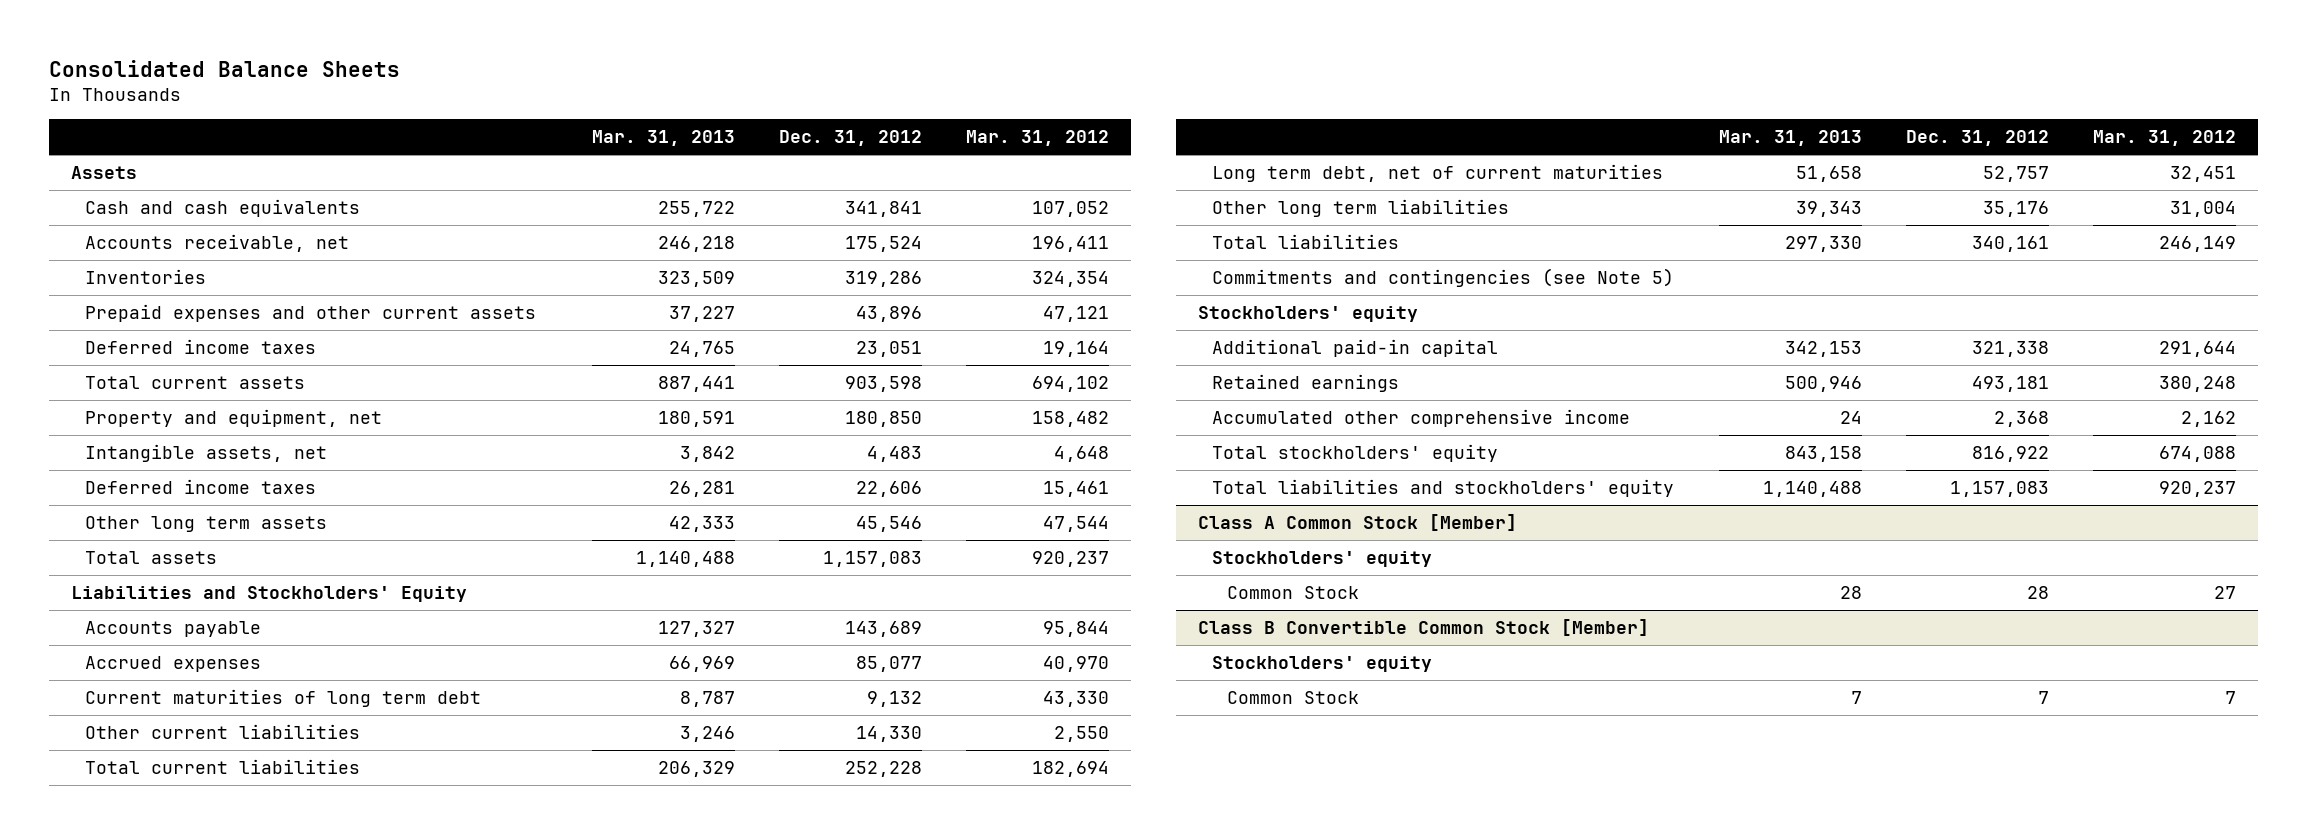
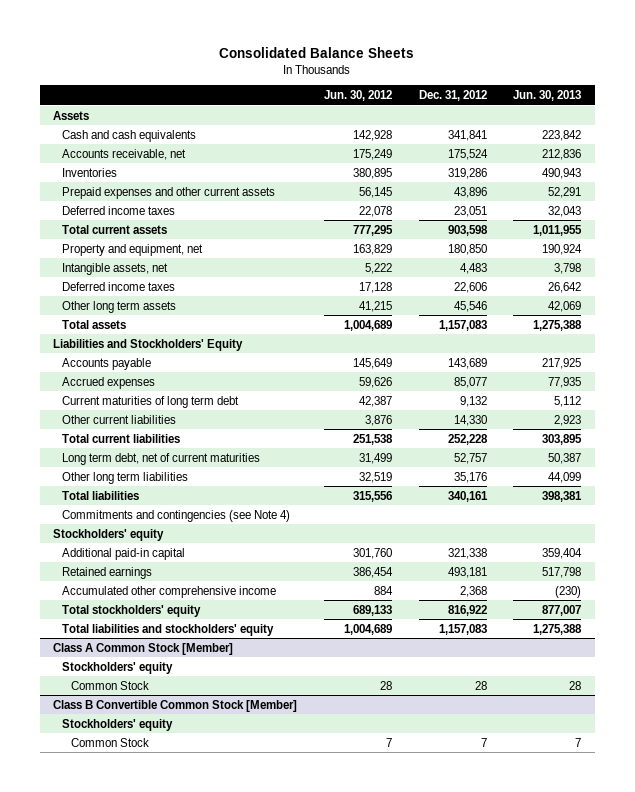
[591,130,735,147] Mar. 31, 2013 -> none
[965,130,1109,147] Mar. 31, 2012 -> none
none -> [324,90,393,102] Jun. 30, 2012
none -> [513,90,582,102] Jun. 30, 2013
[1212,268,1675,288] Commitments and contingencies (see Note 5) -> [62,509,291,522] Commitments and contingencies (see Note 4)

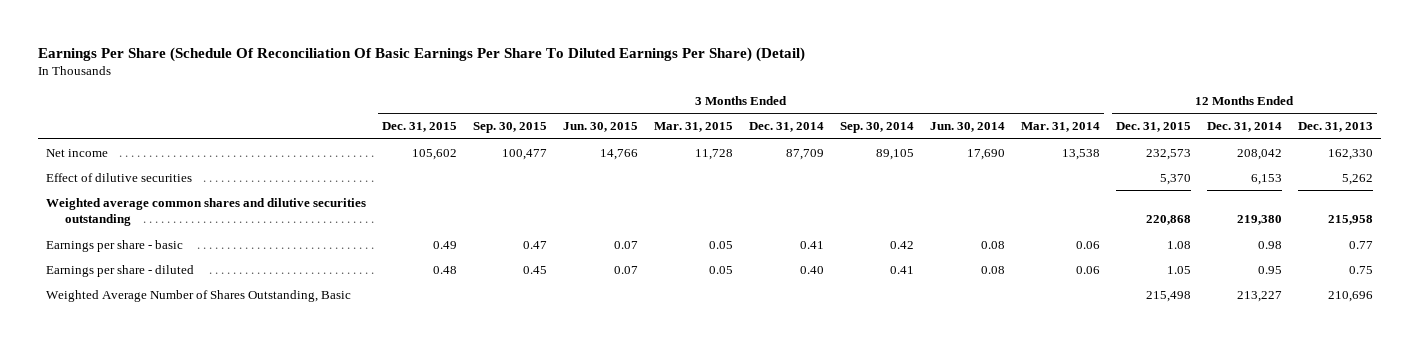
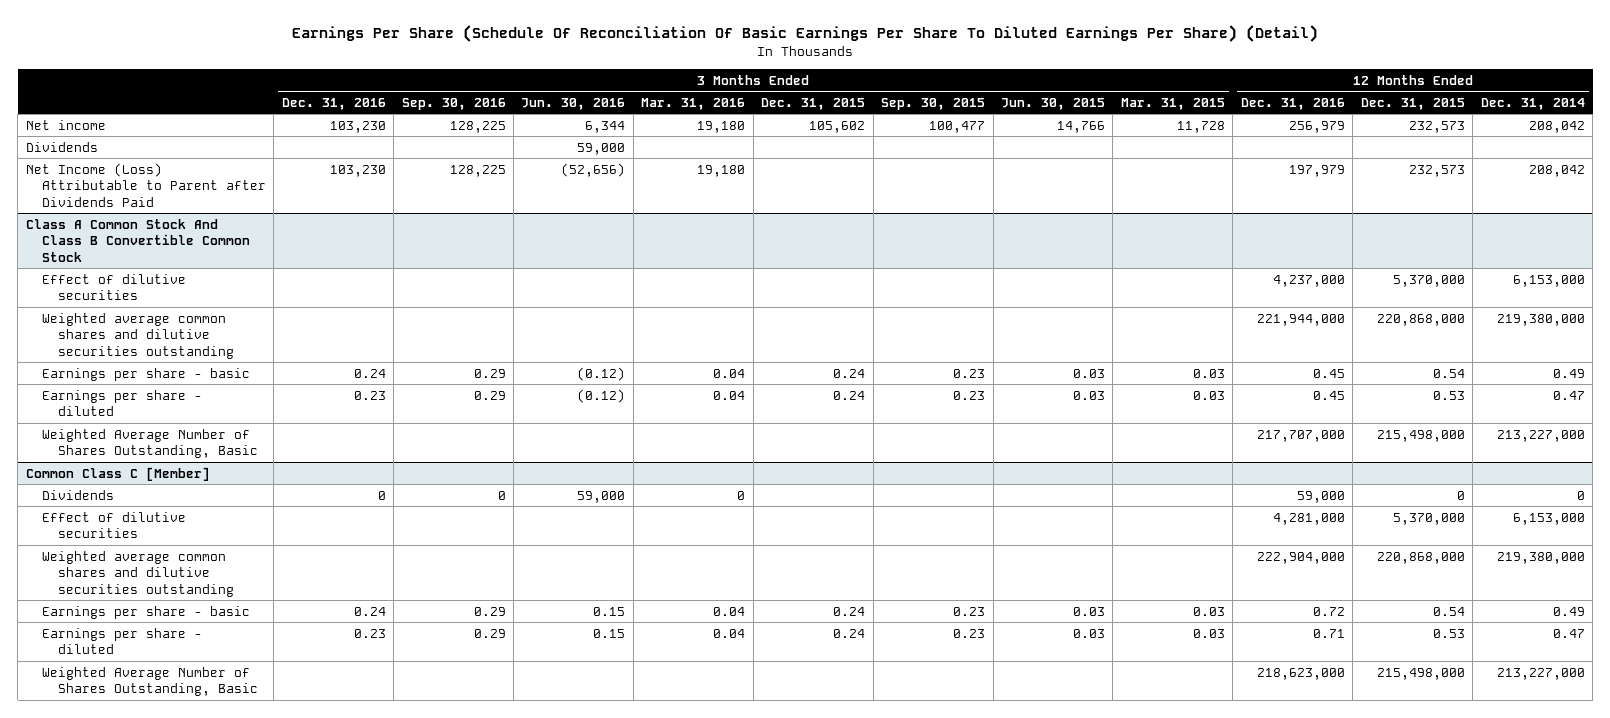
[748,122,824,133] Dec. 31, 2014 -> none
[839,122,914,134] Sep. 30, 2014 -> none
[929,122,1005,133] Jun. 30, 2014 -> none
[1020,122,1100,133] Mar. 31, 2014 -> none
[1297,122,1373,133] Dec. 31, 2013 -> none
none -> [281,97,386,110] Dec. 31, 2016
none -> [401,97,506,110] Sep. 30, 2016
none -> [521,97,626,110] Jun. 30, 2016
none -> [641,97,746,110] Mar. 31, 2016
none -> [1240,97,1345,110] Dec. 31, 2016
none -> [25,141,98,152] Dividends
none -> [25,162,266,207] Net Income (Loss) Attributable to Parent after Dividends Paid
none -> [25,218,250,262] Class A Common Stock And Class B Convertible Common Stock
[1159,173,1191,185] 5,370 -> [1392,274,1465,287] 5,370,000
[1250,173,1282,185] 6,153 -> [1512,274,1585,287] 6,153,000
[1145,215,1191,226] 220,868 -> [1376,313,1465,326] 220,868,000
[1236,215,1282,226] 219,380 -> [1496,313,1585,326] 219,380,000
[432,240,457,249] 0.49 -> [833,368,866,378] 0.24
[522,240,547,249] 0.47 -> [953,368,986,378] 0.23
[613,240,638,249] 0.07 -> [1073,368,1106,378] 0.03
[708,240,733,249] 0.05 -> [1192,368,1225,378] 0.03
[1166,240,1191,249] 1.08 -> [1432,368,1465,378] 0.54
[1257,240,1282,249] 0.98 -> [1552,368,1585,378] 0.49
[432,265,457,274] 0.48 -> [833,390,866,400] 0.24
[522,265,547,274] 0.45 -> [953,390,986,400] 0.23
[613,265,638,274] 0.07 -> [1073,390,1106,400] 0.03
[708,265,733,274] 0.05 -> [1192,390,1225,400] 0.03
[1166,265,1191,274] 1.05 -> [1432,390,1465,400] 0.53
[1257,265,1282,274] 0.95 -> [1552,390,1585,400] 0.47
[1145,290,1191,302] 215,498 -> [1376,429,1465,442] 215,498,000
[1236,290,1282,302] 213,227 -> [1496,429,1585,442] 213,227,000
none -> [25,466,210,481] Common Class C [Member]
none -> [41,489,114,500] Dividends
none -> [41,511,186,539] Effect of dilutive securities
none -> [41,550,234,597] Weighted average common shares and dilutive securities outstanding
none -> [41,605,250,619] Earnings per share - basic
none -> [41,627,202,655] Earnings per share - diluted
none -> [41,666,258,697] Weighted Average Number of Shares Outstanding, Basic

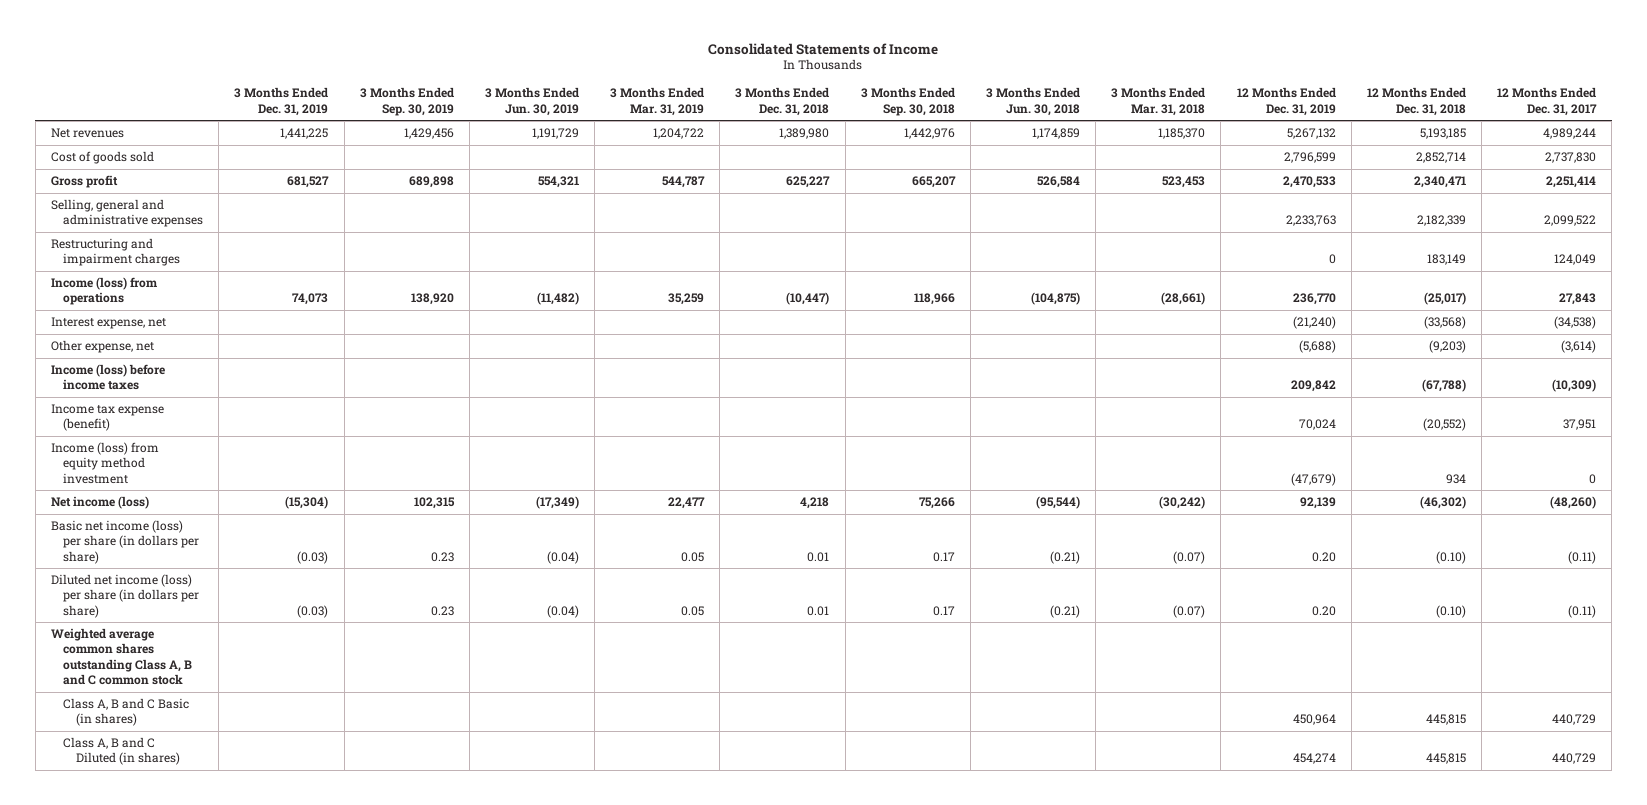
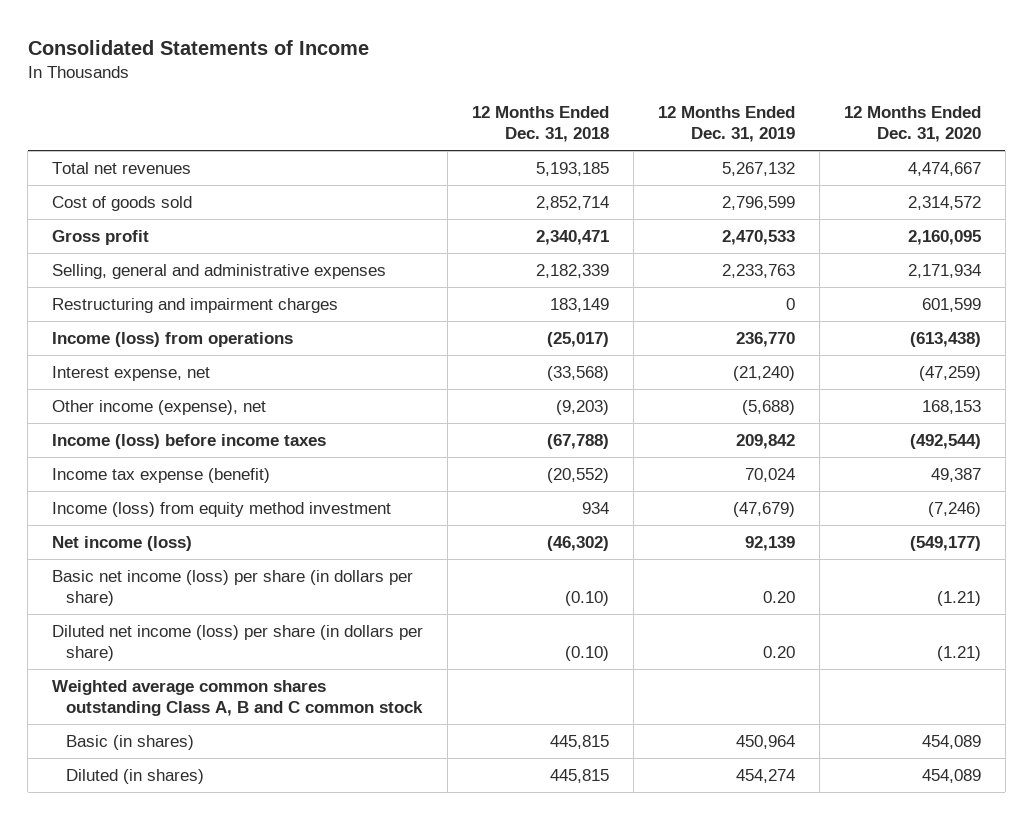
[234,87,329,116] 3 Months Ended Dec. 31, 2019 -> none
[359,87,454,116] 3 Months Ended Sep. 30, 2019 -> none
[484,87,579,116] 3 Months Ended Jun. 30, 2019 -> none
[610,87,705,116] 3 Months Ended Mar. 31, 2019 -> none
[735,87,830,116] 3 Months Ended Dec. 31, 2018 -> none
[860,87,955,116] 3 Months Ended Sep. 30, 2018 -> none
[985,87,1080,116] 3 Months Ended Jun. 30, 2018 -> none
[1111,87,1206,116] 3 Months Ended Mar. 31, 2018 -> none
[1497,87,1598,116] 12 Months Ended Dec. 31, 2017 -> none
none -> [843,105,981,143] 12 Months Ended Dec. 31, 2020
[50,128,124,139] Net revenues -> [52,161,192,174] Total net revenues
[50,340,154,354] Other expense, net -> [52,399,267,415] Other income (expense), net
[63,698,190,727] Class A, B and C Basic (in shares) -> [65,734,194,750] Basic (in shares)
[63,737,180,766] Class A, B and C Diluted (in shares) -> [65,768,204,784] Diluted (in shares)

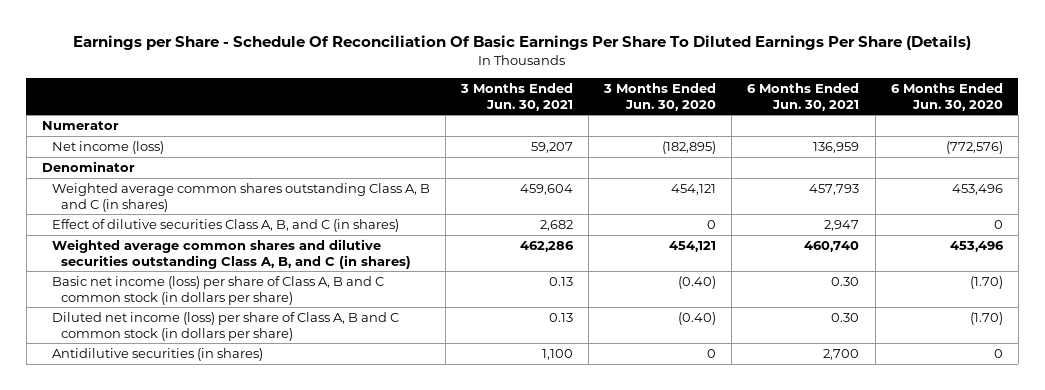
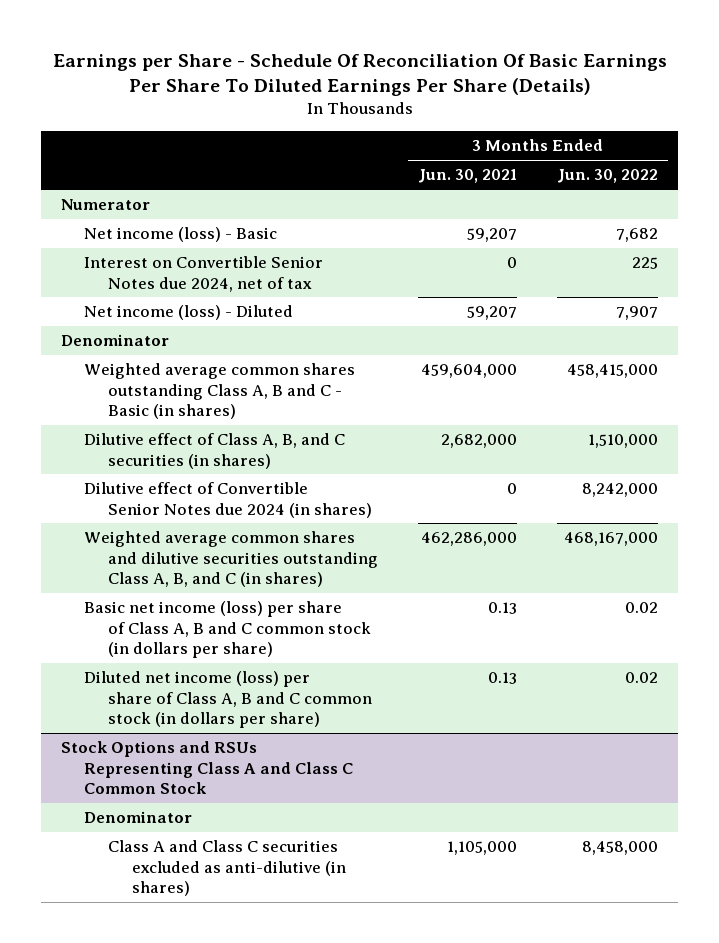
[603,82,717,111] 3 Months Ended Jun. 30, 2020 -> none
[747,82,860,111] 6 Months Ended Jun. 30, 2021 -> none
[890,82,1003,111] 6 Months Ended Jun. 30, 2020 -> none
none -> [557,169,659,184] Jun. 30, 2022
[51,140,164,154] Net income (loss) -> [84,227,278,243] Net income (loss) - Basic
none -> [84,256,324,292] Interest on Convertible Senior Notes due 2024, net of tax
none -> [84,305,294,321] Net income (loss) - Diluted
[51,182,430,212] Weighted average common shares outstanding Class A, B and C (in shares) -> [84,363,356,419] Weighted average common shares outstanding Class A, B and C - Basic (in shares)
[519,183,573,195] 459,604 -> [421,364,518,379] 459,604,000
[51,218,399,232] Effect of dilutive securities Class A, B, and C (in shares) -> [84,433,346,469] Dilutive effect of Class A, B, and C securities (in shares)
[539,219,573,231] 2,682 -> [441,434,518,449] 2,682,000
none -> [84,482,373,518] Dilutive effect of Convertible Senior Notes due 2024 (in shares)
[519,240,574,252] 462,286 -> [421,532,518,547] 462,286,000
none -> [60,741,354,794] Stock Options and RSUs Representing Class A and Class C Common Stock
none -> [84,811,193,824] Denominator
[51,347,263,361] Antidilutive securities (in shares) -> [108,840,346,896] Class A and Class C securities excluded as anti-dilutive (in shares)
[541,348,573,360] 1,100 -> [447,841,518,856] 1,105,000

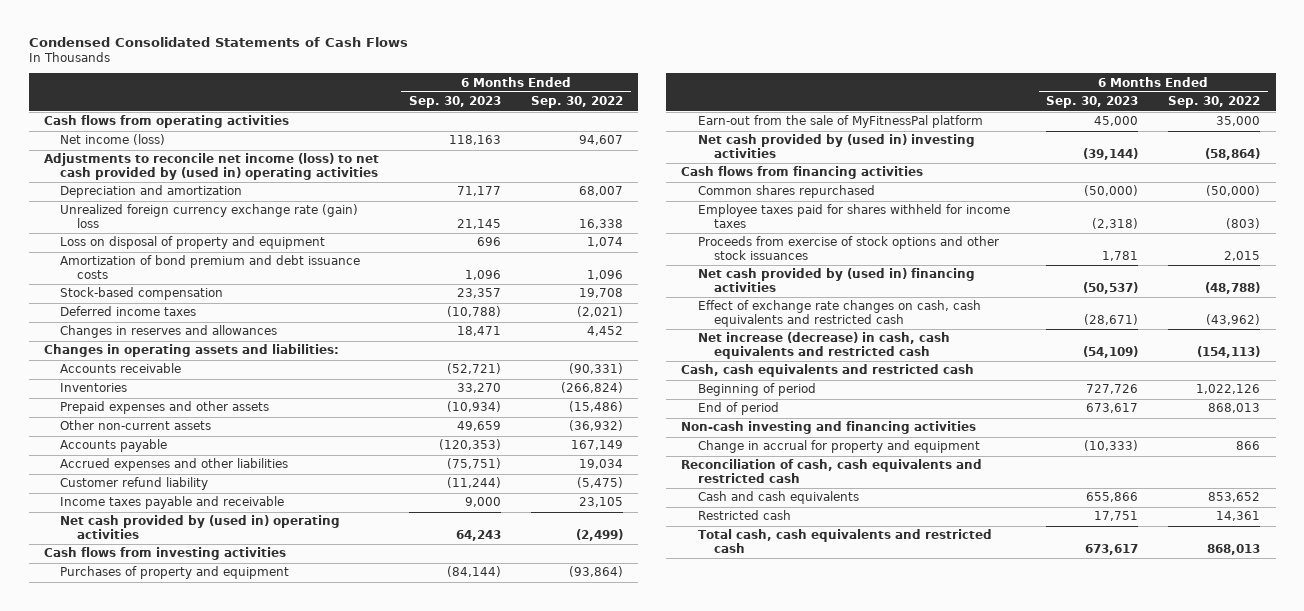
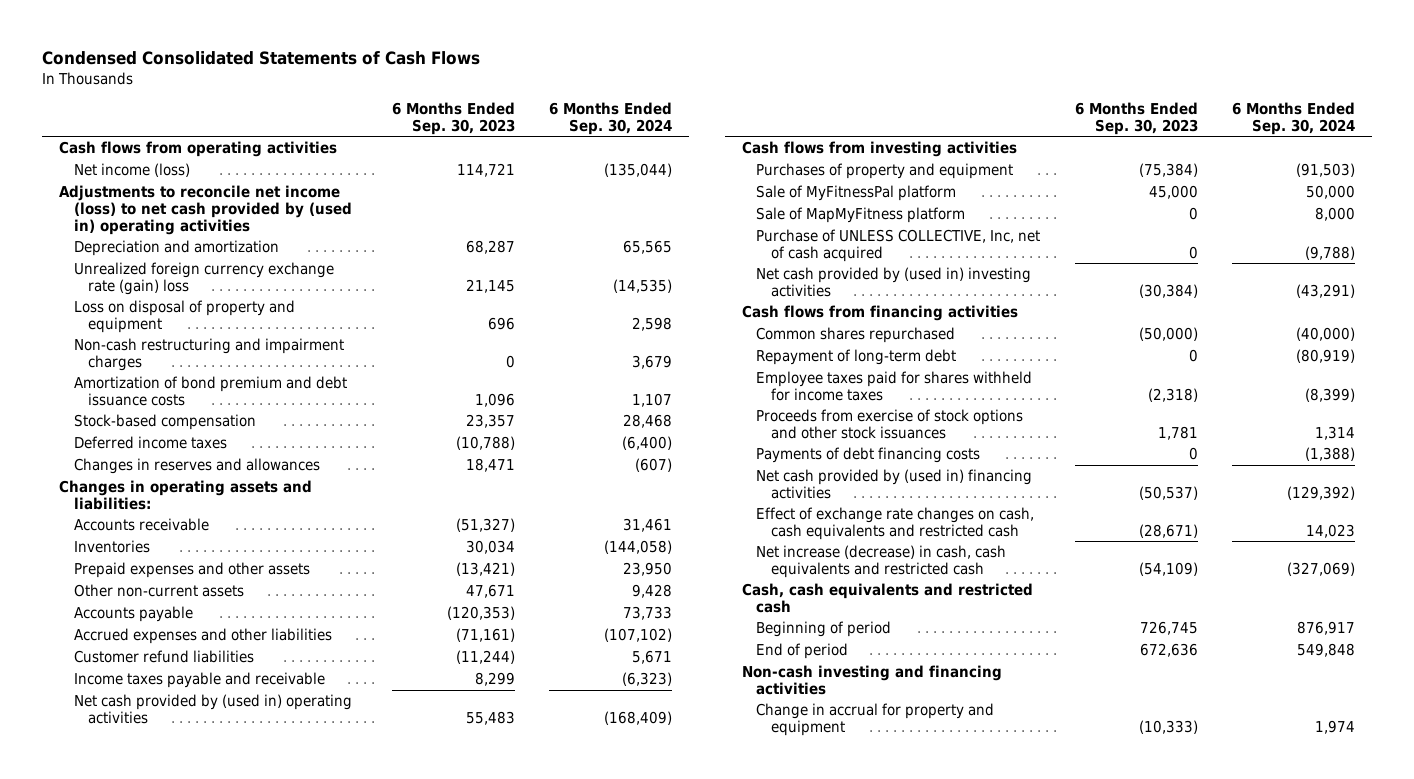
[530,96,623,109] Sep. 30, 2022 -> none
none -> [548,102,672,135] 6 Months Ended Sep. 30, 2024
[448,135,501,146] 118,163 -> [456,163,515,178] 114,721
[456,186,501,197] 71,177 -> [465,240,515,255] 68,287
none -> [73,338,344,371] Non-cash restructuring and impairment charges
[446,363,501,375] (52,721) -> [455,518,515,533] (51,327)
[456,383,501,394] 33,270 -> [465,540,515,555] 30,034
[446,401,501,413] (10,934) -> [455,562,515,577] (13,421)
[456,421,501,432] 49,659 -> [465,584,515,599] 47,671
[446,458,501,470] (75,751) -> [455,628,515,643] (71,161)
[60,477,209,491] Customer refund liability -> [73,650,254,664] Customer refund liabilities
[464,497,501,508] 9,000 -> [474,672,515,687] 8,299
[455,529,501,541] 64,243 -> [465,710,515,725] 55,483
[446,566,501,578] (84,144) -> [1138,163,1198,178] (75,384)
none -> [756,185,957,202] Sale of MyFitnessPal platform
[697,115,983,129] Earn-out from the sale of MyFitnessPal platform -> [756,207,966,224] Sale of MapMyFitness platform
[1094,116,1139,127] 45,000 -> [1188,207,1198,221] 0
none -> [756,229,1041,262] Purchase of UNLESS COLLECTIVE, Inc, net of cash acquired
[1083,147,1139,160] (39,144) -> [1138,283,1198,298] (30,384)
none -> [756,349,957,366] Repayment of long-term debt
none -> [756,447,981,464] Payments of debt financing costs
[1086,384,1139,395] 727,726 -> [1139,621,1198,636] 726,745
[1086,403,1139,414] 673,617 -> [1139,643,1198,658] 672,636
[681,459,983,483] Reconciliation of cash, cash equivalents and restricted cash -> none
[697,491,859,505] Cash and cash equivalents -> none
[697,510,791,521] Restricted cash -> none
[697,529,992,553] Total cash, cash equivalents and restricted cash -> none

